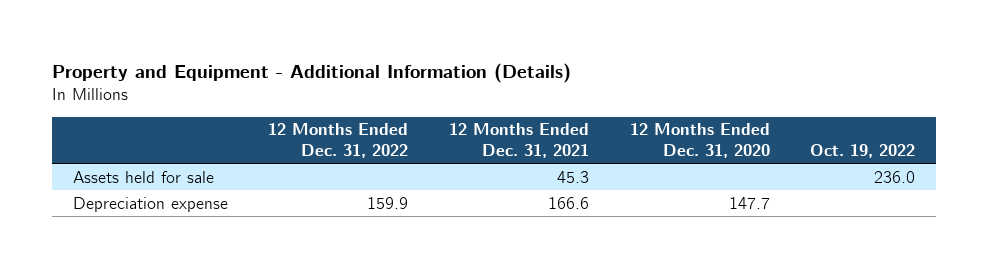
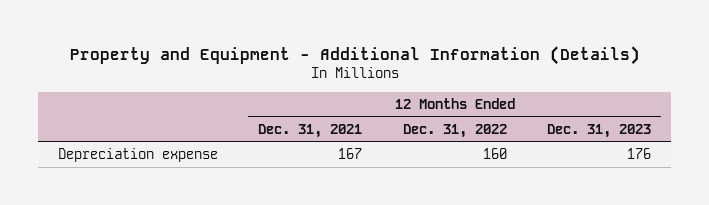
[629,123,770,159] 12 Months Ended Dec. 31, 2020 -> none
[810,144,916,159] Oct. 19, 2022 -> none
none -> [546,123,651,138] Dec. 31, 2023
[72,170,214,183] Assets held for sale -> none
[367,196,409,209] 159.9 -> [482,148,507,160] 160
[548,196,590,209] 166.6 -> [338,148,363,160] 167

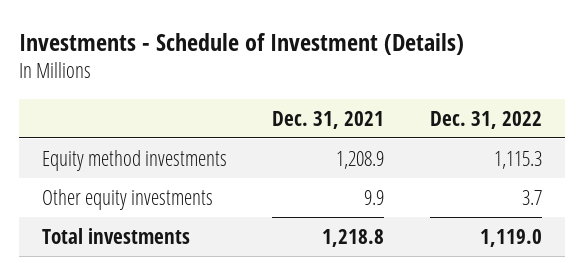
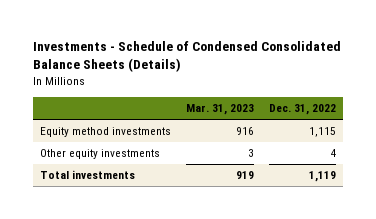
[18,32,464,55] Investments - Schedule of Investment (Details) -> [32,41,341,73] Investments - Schedule of Condensed Consolidated Balance Sheets (Details)
[272,110,385,129] Dec. 31, 2021 -> none
none -> [186,104,255,116] Mar. 31, 2023
[494,150,543,169] 1,115.3 -> [308,127,336,138] 1,115
[522,189,543,205] 3.7 -> [329,149,336,158] 4
[480,228,543,247] 1,119.0 -> [308,171,336,183] 1,119

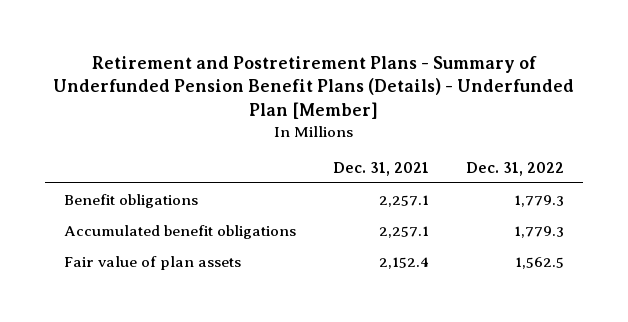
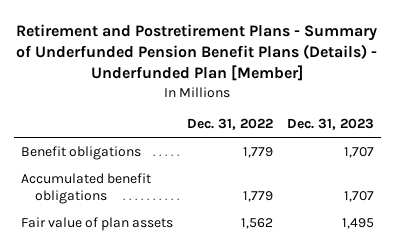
[332,161,429,176] Dec. 31, 2021 -> none
none -> [286,118,374,131] Dec. 31, 2023
[514,194,565,207] 1,779.3 -> [242,146,273,158] 1,779
[514,225,565,238] 1,779.3 -> [242,190,273,202] 1,779
[515,256,565,269] 1,562.5 -> [240,217,273,229] 1,562

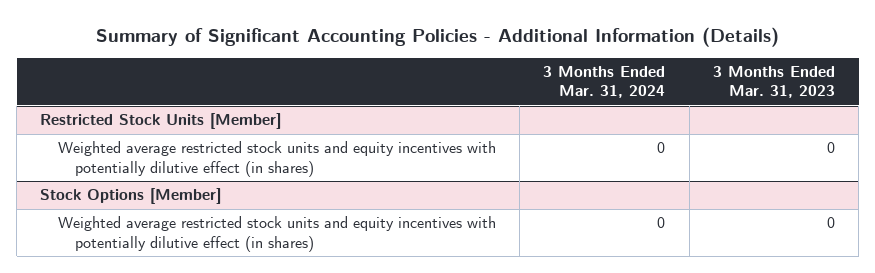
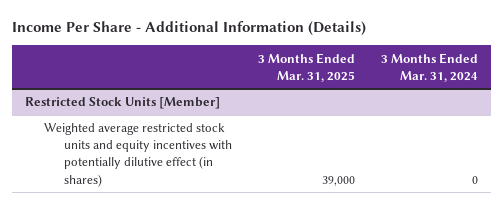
[95,26,779,47] Summary of Significant Accounting Policies - Additional Information (Details) -> [11,21,366,37] Income Per Share - Additional Information (Details)
[712,66,835,99] 3 Months Ended Mar. 31, 2023 -> none
none -> [257,52,355,82] 3 Months Ended Mar. 31, 2025
[40,188,222,205] Stock Options [Member] -> none
[57,216,496,252] Weighted average restricted stock units and equity incentives with potentially dilutive effect (in shares) -> none

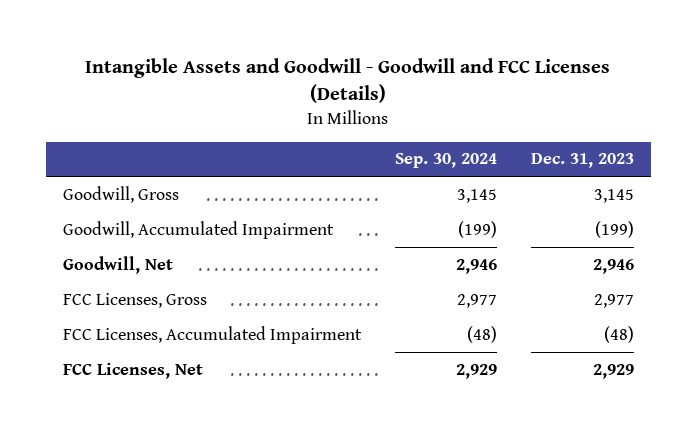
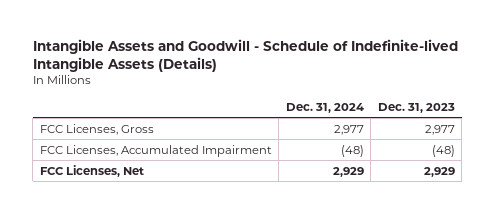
[85,58,611,104] Intangible Assets and Goodwill - Goodwill and FCC Licenses (Details) -> [32,38,458,72] Intangible Assets and Goodwill - Schedule of Indefinite-lived Intangible Assets (Details)
[394,153,497,169] Sep. 30, 2024 -> none
none -> [285,102,364,113] Dec. 31, 2024
[63,185,180,203] Goodwill, Gross -> none
[63,220,335,239] Goodwill, Accumulated Impairment -> none
[63,255,174,274] Goodwill, Net -> none

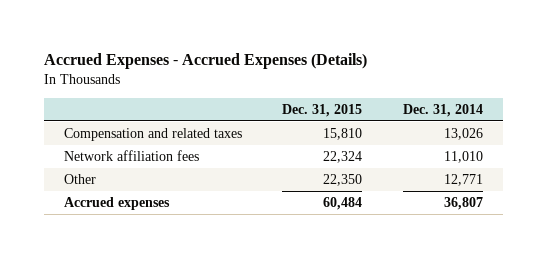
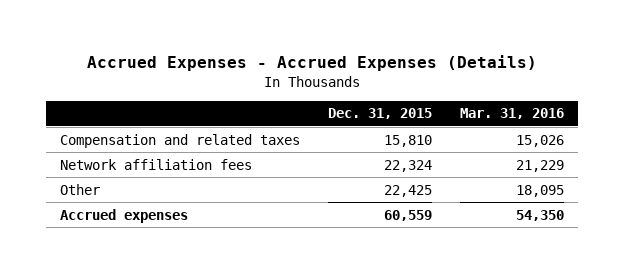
[402,104,483,118] Dec. 31, 2014 -> none
none -> [460,108,565,120] Mar. 31, 2016
[323,173,363,186] 22,350 -> [384,184,433,197] 22,425
[323,196,363,210] 60,484 -> [384,209,433,221] 60,559

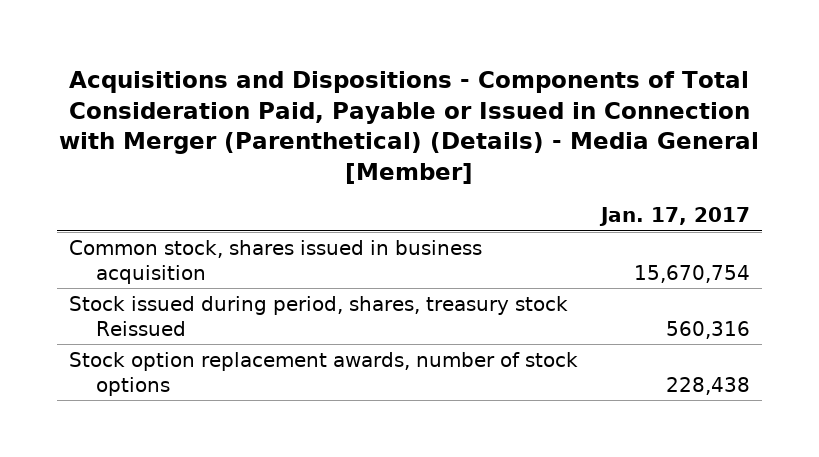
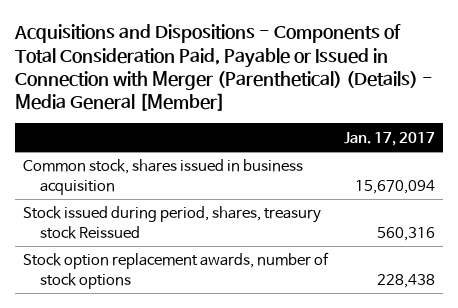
[634,264,751,283] 15,670,754 -> [355,179,436,194] 15,670,094

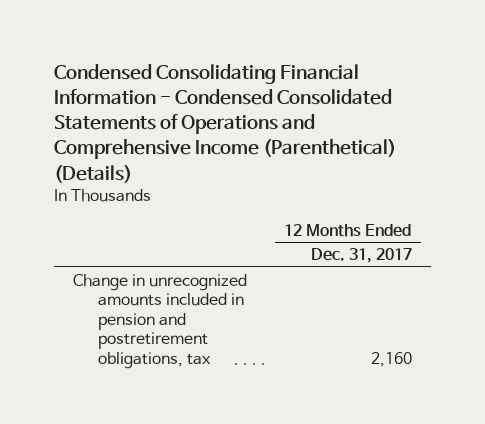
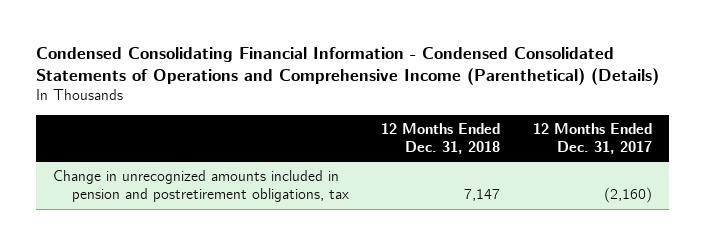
none -> [381,123,501,155] 12 Months Ended Dec. 31, 2018
[370,351,412,367] 2,160 -> [604,187,653,204] (2,160)

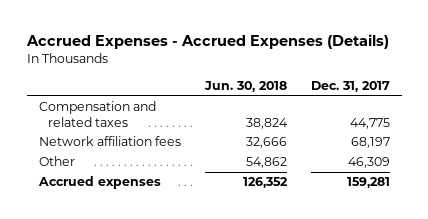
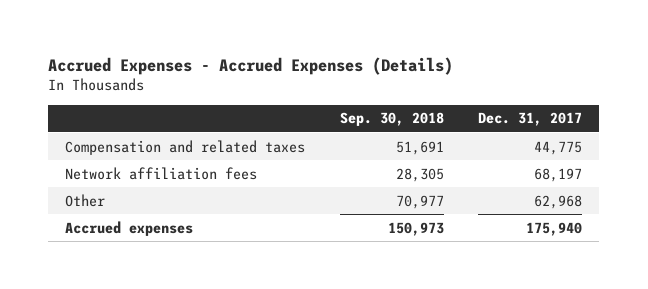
[203,81,287,93] Jun. 30, 2018 -> none
none -> [339,112,444,127] Sep. 30, 2018
[347,157,390,169] 46,309 -> [534,194,583,209] 62,968
[346,177,390,189] 159,281 -> [526,221,583,236] 175,940

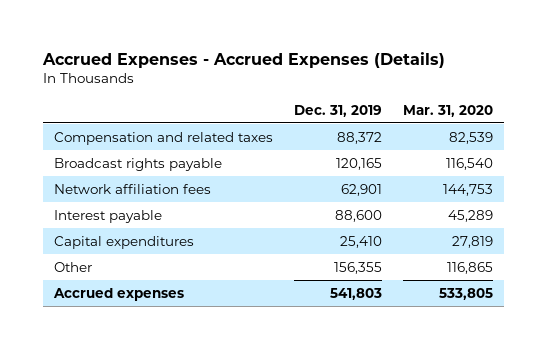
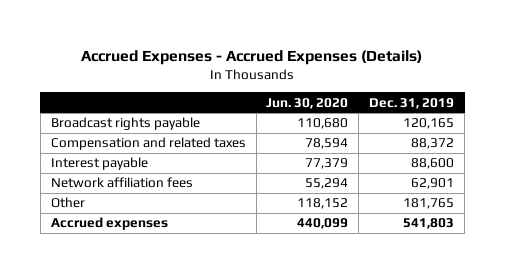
[403,104,494,117] Mar. 31, 2020 -> none
none -> [266,97,349,109] Jun. 30, 2020
[53,131,273,145] Compensation and related taxes -> [50,137,246,151] Compensation and related taxes
[53,235,194,249] Capital expenditures -> none
[53,183,211,194] Network affiliation fees -> [50,177,193,189] Network affiliation fees
[333,261,382,274] 156,355 -> [403,198,455,210] 181,765

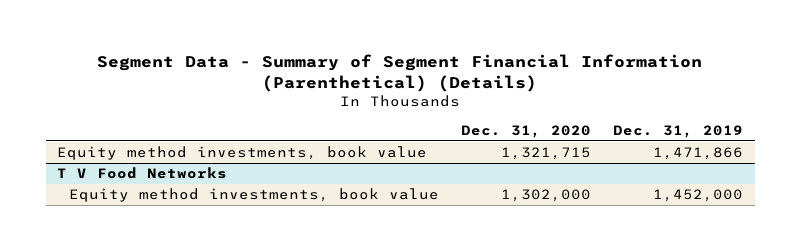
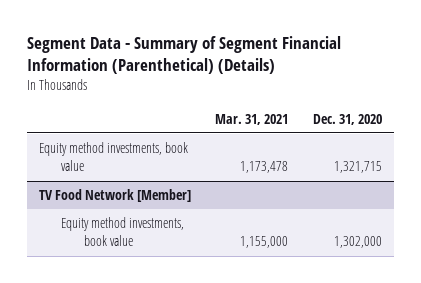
[613,125,744,139] Dec. 31, 2019 -> none
none -> [215,113,289,125] Mar. 31, 2021
[57,167,228,180] T V Food Networks -> [39,189,192,203] TV Food Network [Member]

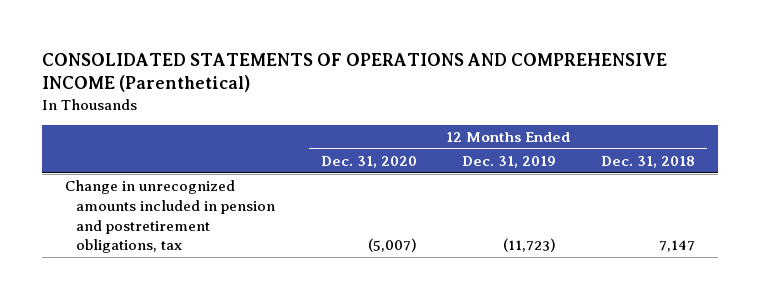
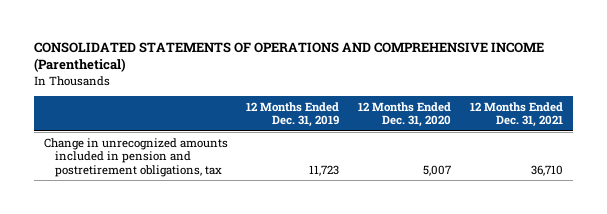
[601,156,696,169] Dec. 31, 2018 -> none
none -> [470,101,564,128] 12 Months Ended Dec. 31, 2021
[367,238,417,253] (5,007) -> [423,164,452,176] 5,007
[502,238,556,253] (11,723) -> [309,164,340,176] 11,723

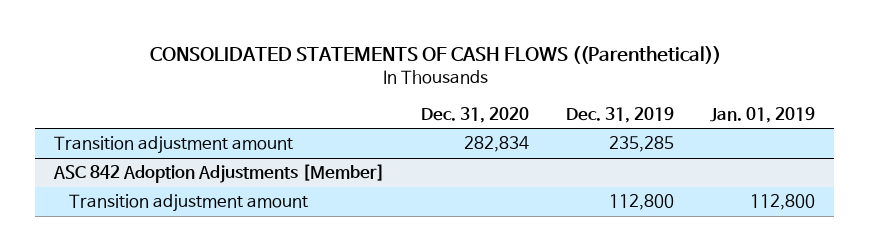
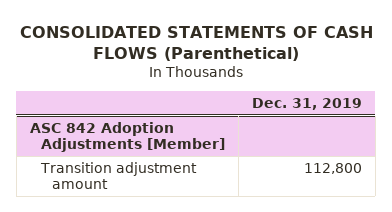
[149,45,721,64] CONSOLIDATED STATEMENTS OF CASH FLOWS ((Parenthetical)) -> [19,25,373,61] CONSOLIDATED STATEMENTS OF CASH FLOWS (Parenthetical)
[421,106,530,123] Dec. 31, 2020 -> none
[710,106,816,123] Jan. 01, 2019 -> none
[53,136,293,155] Transition adjustment amount -> none

